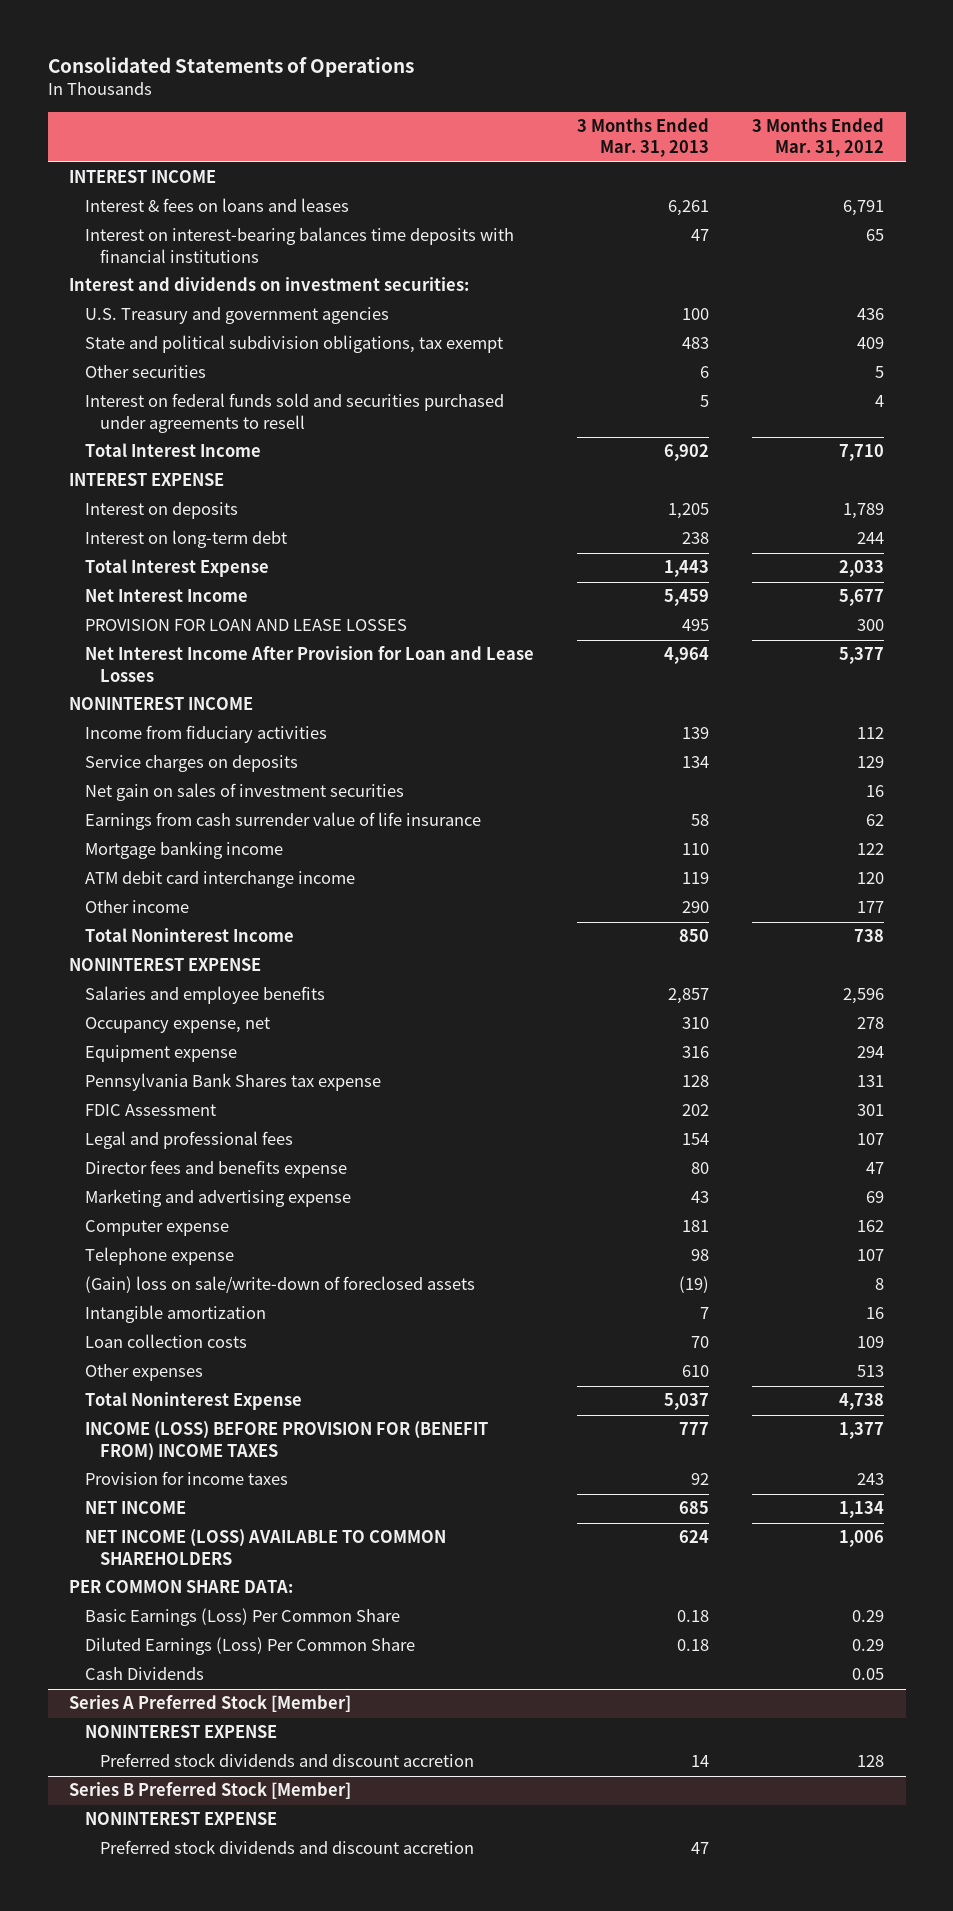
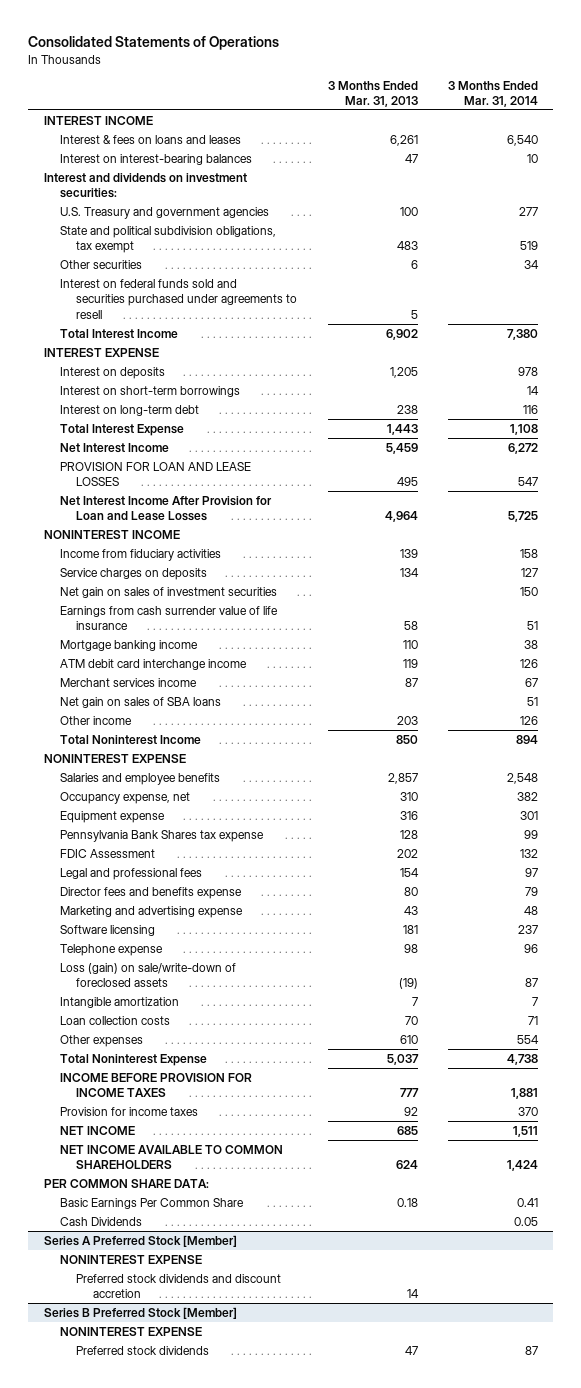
[752,118,885,158] 3 Months Ended Mar. 31, 2012 -> none
none -> [447,80,538,108] 3 Months Ended Mar. 31, 2014
[84,227,514,263] Interest on interest-bearing balances time deposits with financial institutions -> [59,153,252,165] Interest on interest-bearing balances
none -> [59,385,240,397] Interest on short-term borrowings
none -> [59,677,197,687] Merchant services income
none -> [59,696,221,708] Net gain on sales of SBA loans
[681,901,709,914] 290 -> [396,715,418,725] 203
[84,1220,229,1237] Computer expense -> [59,924,155,936] Software licensing
[84,1276,475,1294] (Gain) loss on sale/write-down of foreclosed assets -> [59,962,236,988] Loss (gain) on sale/write-down of foreclosed assets
[84,1421,488,1461] INCOME (LOSS) BEFORE PROVISION FOR (BENEFIT FROM) INCOME TAXES -> [59,1072,252,1098] INCOME BEFORE PROVISION FOR INCOME TAXES
[84,1529,446,1565] NET INCOME (LOSS) AVAILABLE TO COMMON SHAREHOLDERS -> [59,1144,283,1170] NET INCOME AVAILABLE TO COMMON SHAREHOLDERS
[84,1637,415,1656] Diluted Earnings (Loss) Per Common Share -> none
[84,1608,400,1627] Basic Earnings (Loss) Per Common Share -> [59,1197,244,1209] Basic Earnings Per Common Share
[99,1840,474,1855] Preferred stock dividends and discount accretion -> [76,1345,210,1355] Preferred stock dividends

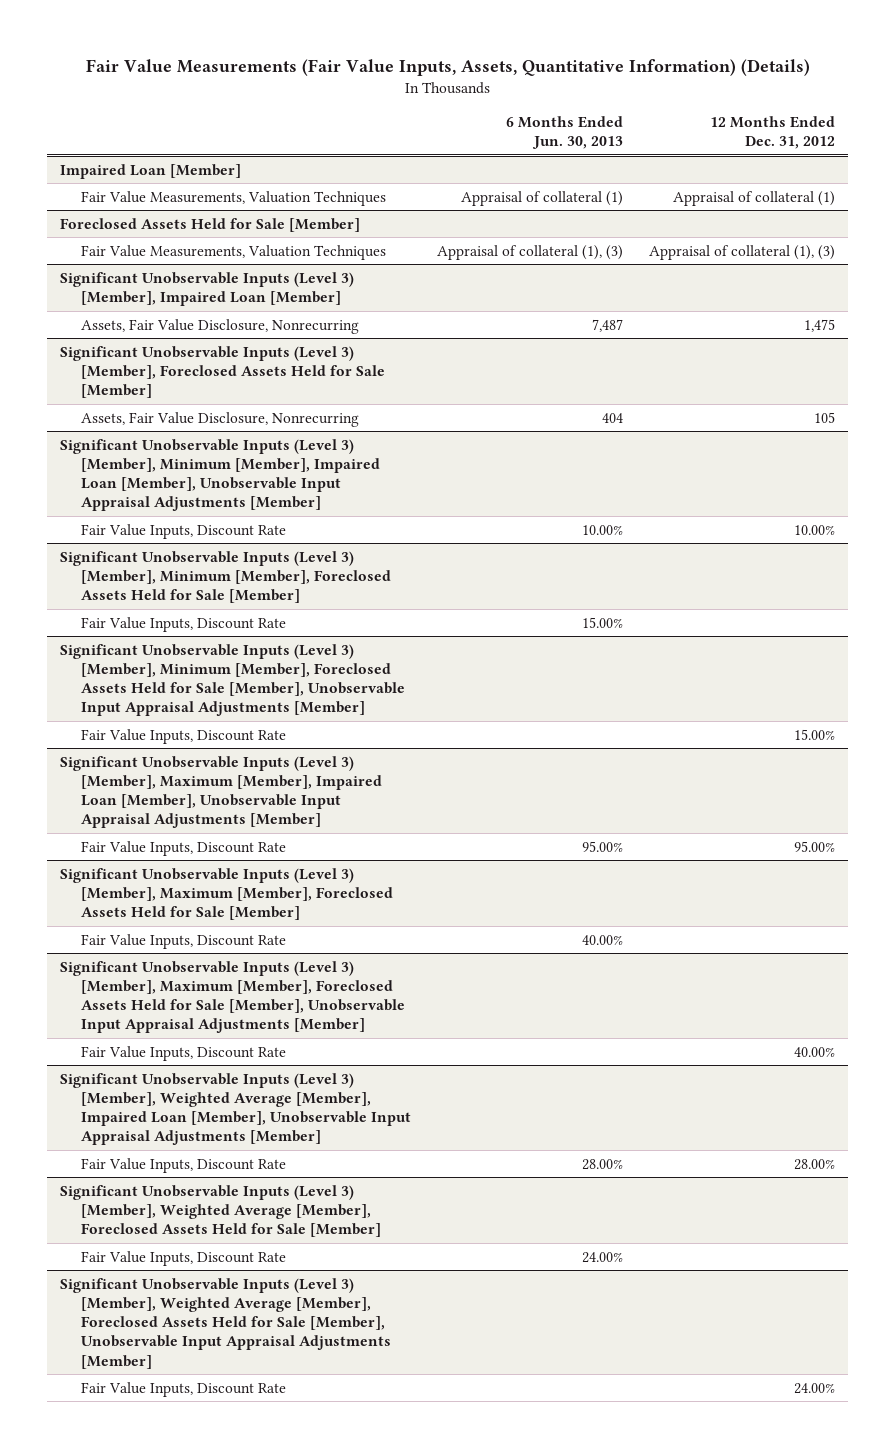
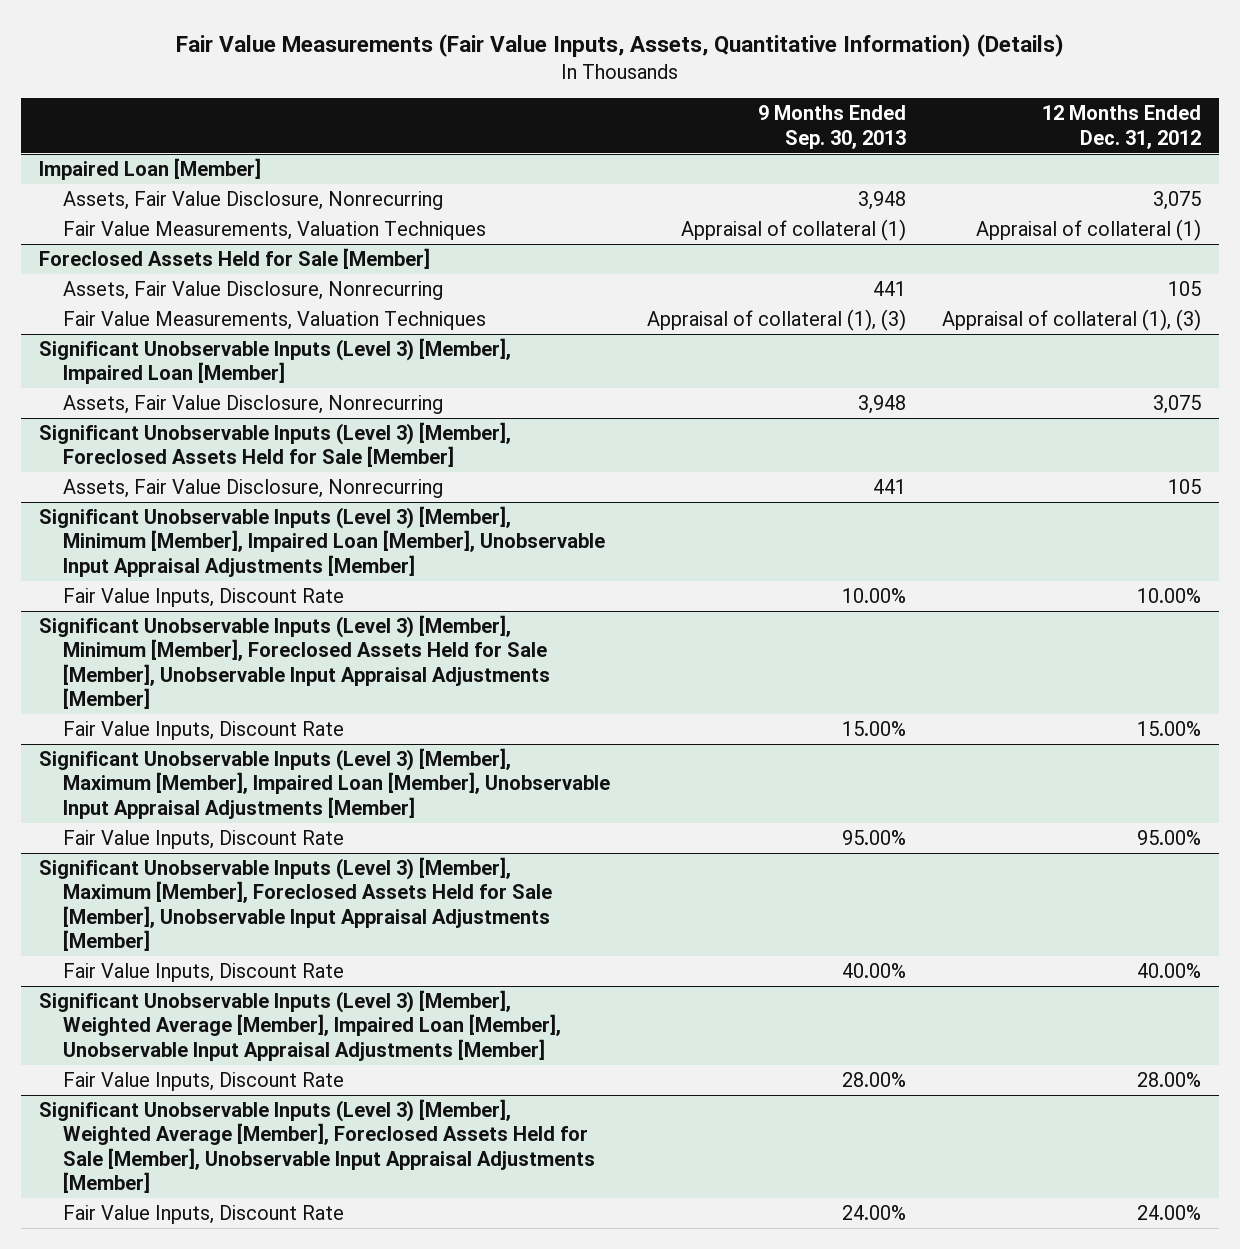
[505,115,623,150] 6 Months Ended Jun. 30, 2013 -> none
none -> [757,105,906,149] 9 Months Ended Sep. 30, 2013
none -> [63,190,444,210] Assets, Fair Value Disclosure, Nonrecurring
none -> [63,280,444,300] Assets, Fair Value Disclosure, Nonrecurring
[803,318,835,332] 1,475 -> [1152,394,1201,414] 3,075
[60,550,391,604] Significant Unobservable Inputs (Level 3) [Member], Minimum [Member], Foreclosed Assets Held for Sale [Member] -> none
[80,616,286,632] Fair Value Inputs, Discount Rate -> none
[60,867,393,921] Significant Unobservable Inputs (Level 3) [Member], Maximum [Member], Foreclosed Assets Held for Sale [Member] -> none
[80,933,286,949] Fair Value Inputs, Discount Rate -> none
[60,1184,381,1238] Significant Unobservable Inputs (Level 3) [Member], Weighted Average [Member], Foreclosed Assets Held for Sale [Member] -> none
[80,1250,286,1266] Fair Value Inputs, Discount Rate -> none

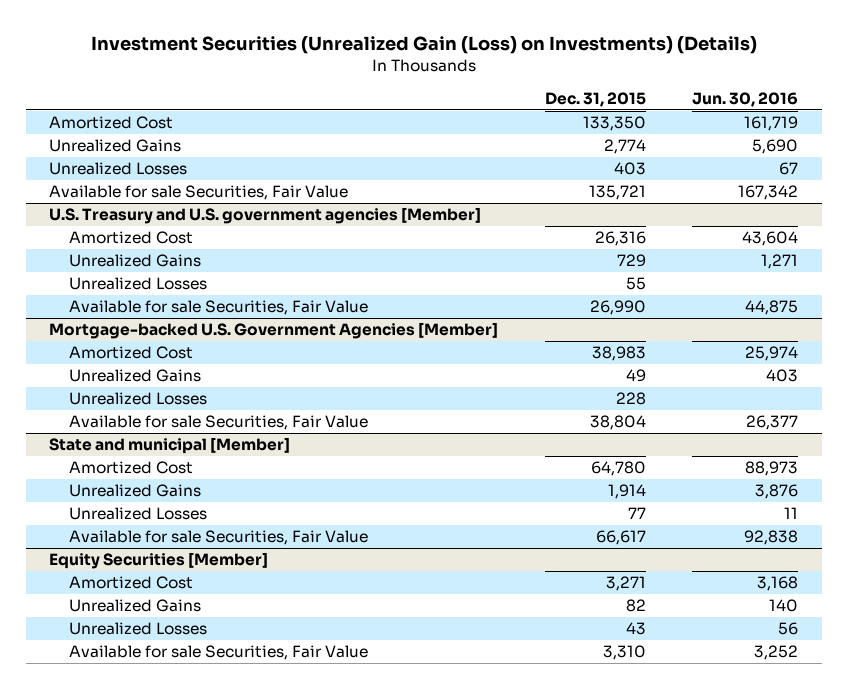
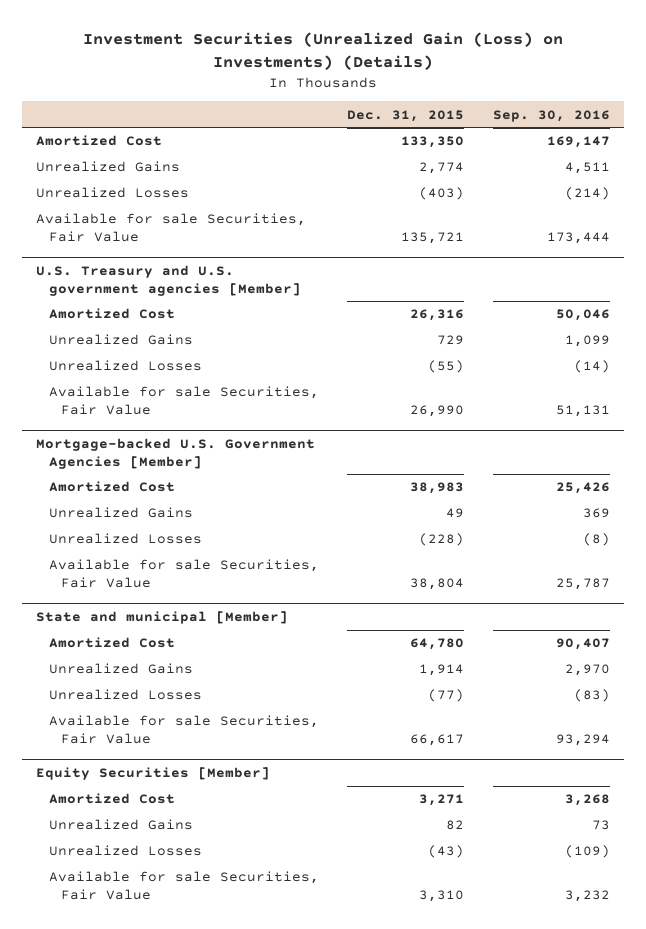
[692,91,799,107] Jun. 30, 2016 -> none
none -> [493,109,611,122] Sep. 30, 2016
[613,162,646,176] 403 -> [419,187,465,201] (403)
[625,277,646,291] 55 -> [428,360,465,374] (55)
[615,392,646,406] 228 -> [419,533,465,547] (228)
[627,507,646,520] 77 -> [428,689,465,703] (77)
[625,622,646,636] 43 -> [428,845,465,859] (43)

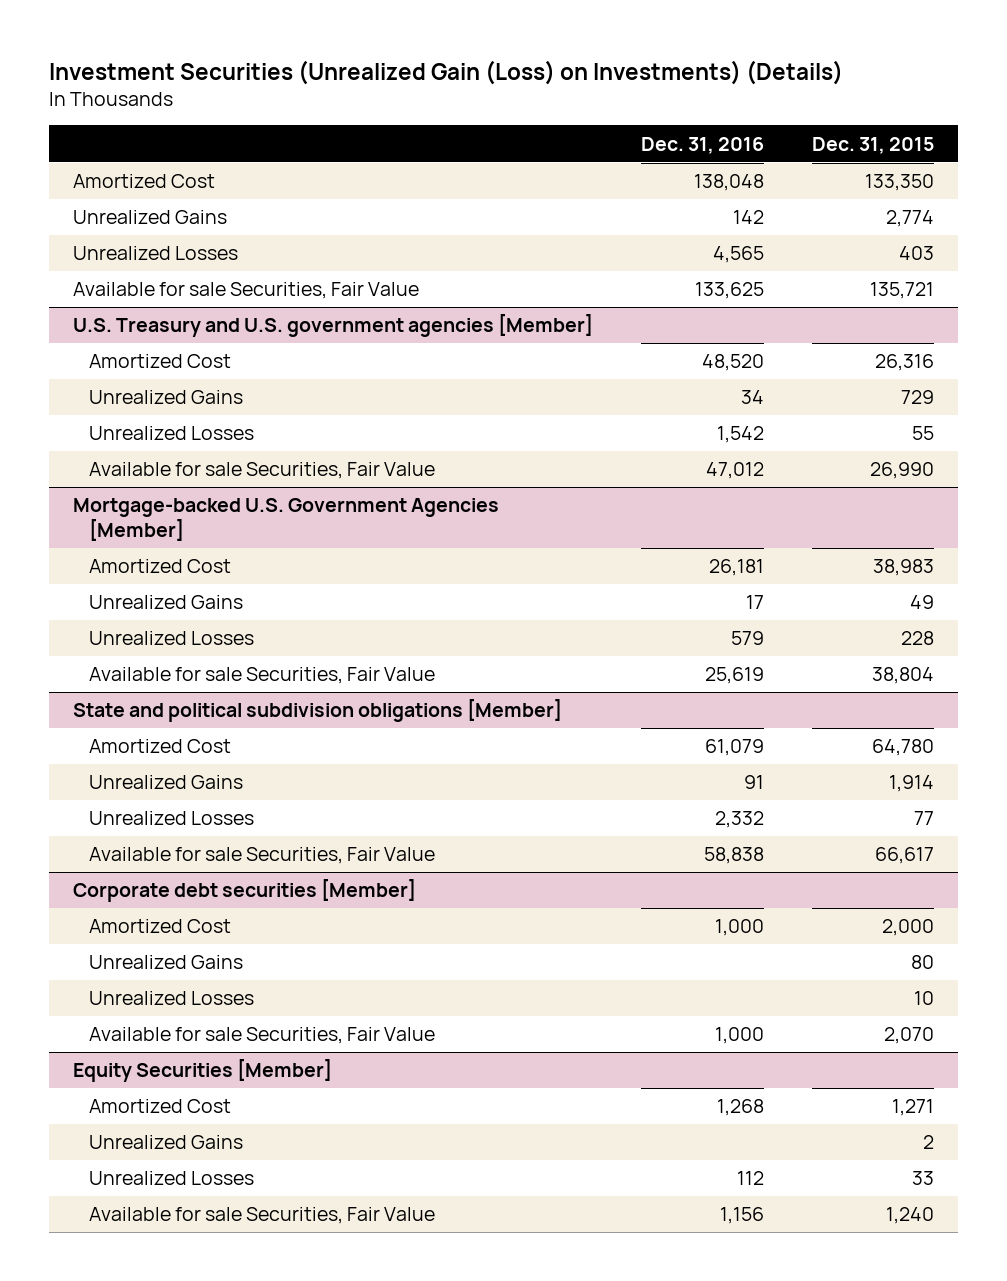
[493,109,611,122] Sep. 30, 2016 -> none
none -> [641,136,765,154] Dec. 31, 2016
[419,187,465,201] (403) -> [899,246,935,261] 403
[428,360,465,374] (55) -> [912,426,935,441] 55
[419,533,465,547] (228) -> [901,631,935,646] 228
[36,611,289,625] State and municipal [Member] -> [73,699,563,723] State and political subdivision obligations [Member]
[428,689,465,703] (77) -> [914,811,935,826] 77
none -> [73,879,417,903] Corporate debt securities [Member]
none -> [89,919,232,934] Amortized Cost
none -> [89,955,244,970] Unrealized Gains
none -> [89,991,255,1006] Unrealized Losses
none -> [89,1027,436,1045] Available for sale Securities, Fair Value
[419,794,465,807] 3,271 -> [892,1099,935,1117] 1,271
[446,820,465,831] 82 -> [923,1135,935,1150] 2
[428,845,465,859] (43) -> [912,1171,935,1186] 33
[419,889,465,902] 3,310 -> [886,1207,935,1225] 1,240

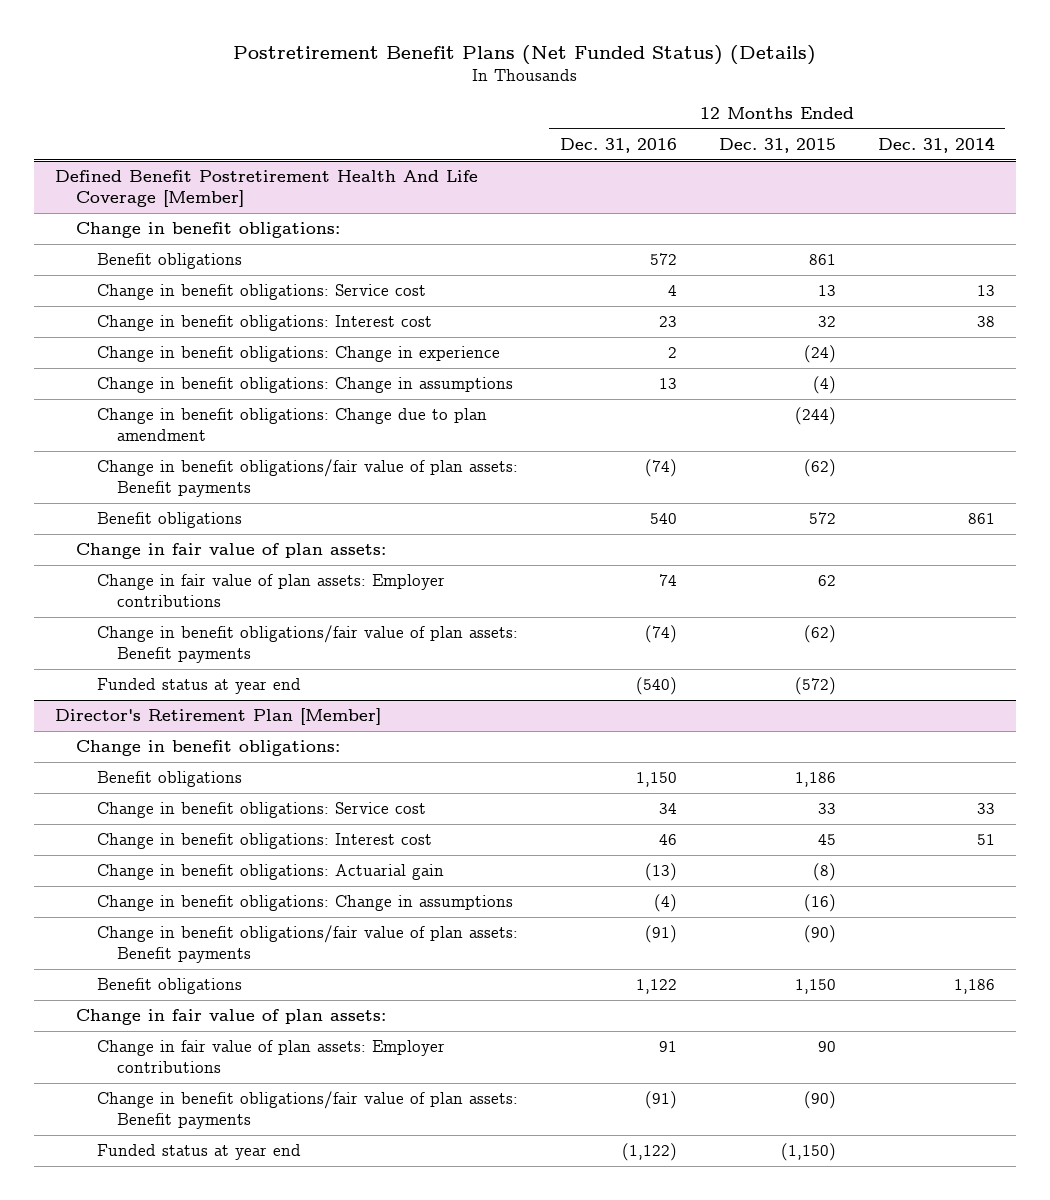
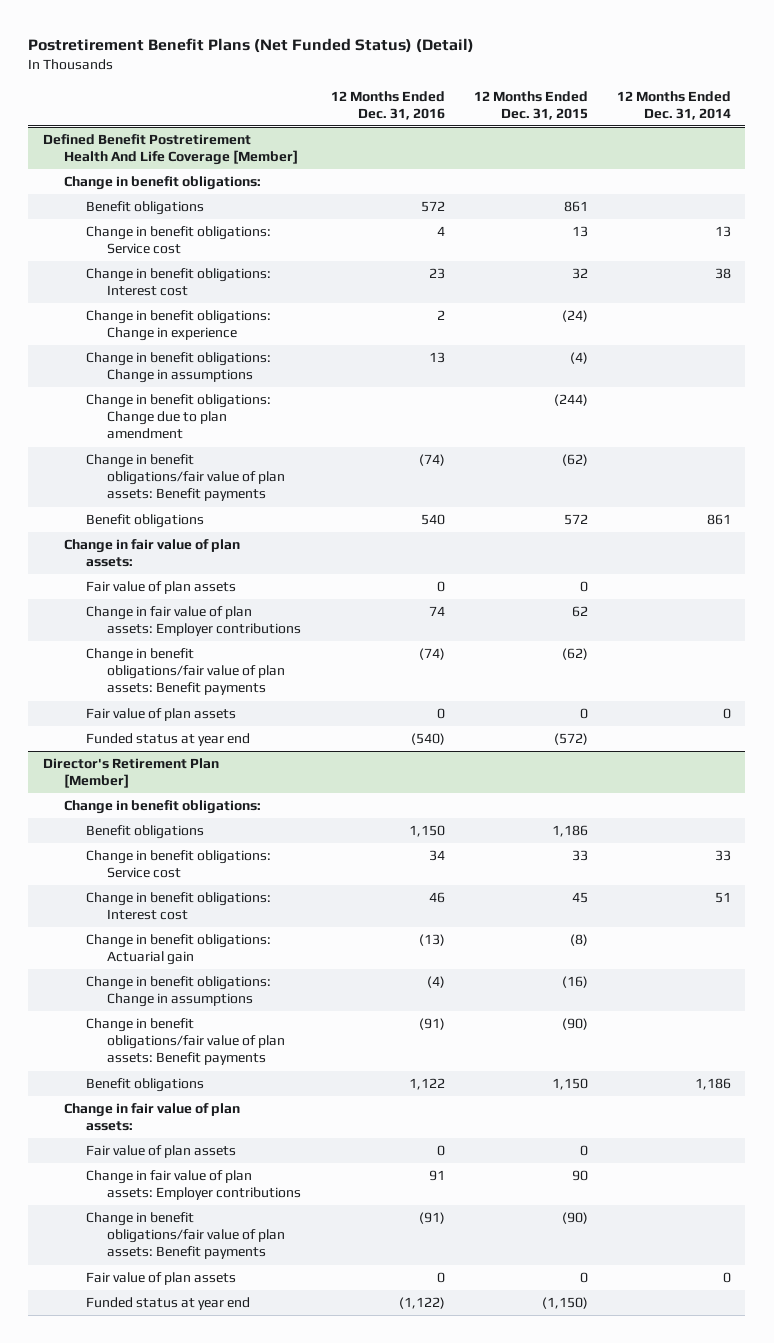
[232,45,816,66] Postretirement Benefit Plans (Net Funded Status) (Details) -> [28,38,475,54] Postretirement Benefit Plans (Net Funded Status) (Detail)
none -> [85,581,236,595] Fair value of plan assets
none -> [85,708,236,722] Fair value of plan assets
none -> [85,1145,236,1159] Fair value of plan assets
none -> [85,1272,236,1286] Fair value of plan assets

